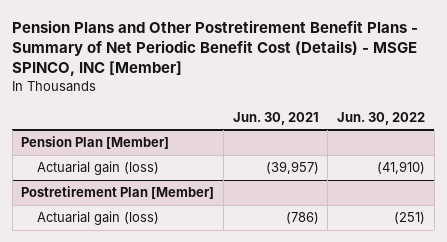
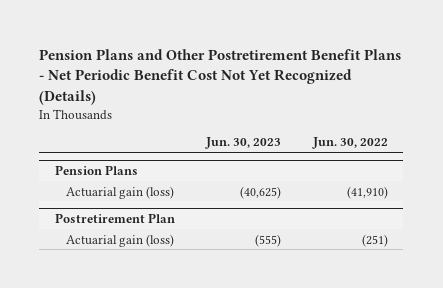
[12,19,419,77] Pension Plans and Other Postretirement Benefit Plans - Summary of Net Periodic Benefit Cost (Details) - MSGE SPINCO, INC [Member] -> [39,48,402,105] Pension Plans and Other Postretirement Benefit Plans - Net Periodic Benefit Cost Not Yet Recognized (Details)
[232,111,319,125] Jun. 30, 2021 -> none
none -> [205,137,282,150] Jun. 30, 2023
[21,136,170,150] Pension Plan [Member] -> [55,165,139,176] Pension Plans
[21,186,215,200] Postretirement Plan [Member] -> [55,213,176,224] Postretirement Plan

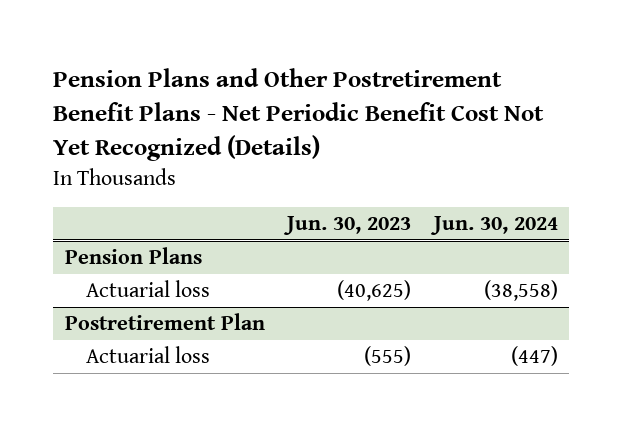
[311,137,388,150] Jun. 30, 2022 -> none
none -> [429,216,558,236] Jun. 30, 2024
[66,185,175,199] Actuarial gain (loss) -> [85,280,210,298] Actuarial loss
[66,233,175,247] Actuarial gain (loss) -> [85,346,210,364] Actuarial loss

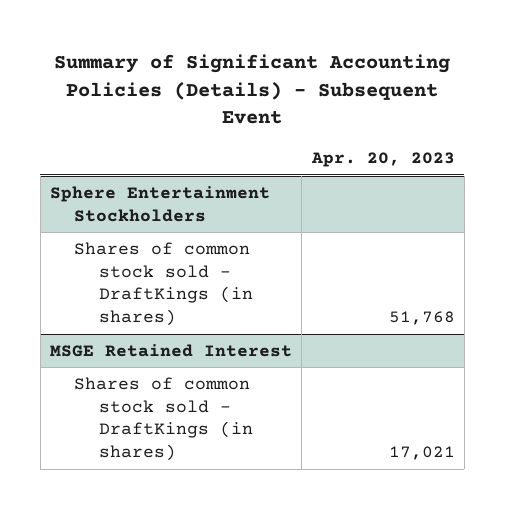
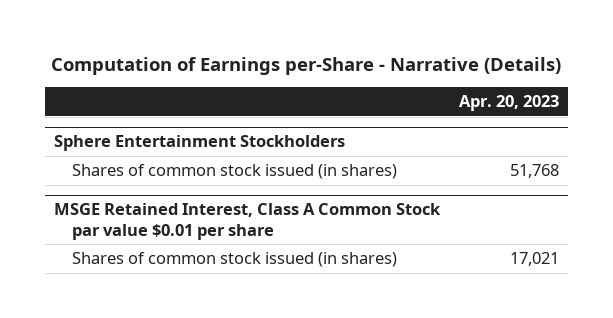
[54,54,451,125] Summary of Significant Accounting Policies (Details) - Subsequent Event -> [51,56,562,75] Computation of Earnings per-Share - Narrative (Details)
[50,343,293,357] MSGE Retained Interest -> none
[74,241,253,327] Shares of common stock sold - DraftKings (in shares) -> [72,164,398,180] Shares of common stock issued (in shares)
none -> [54,203,442,240] MSGE Retained Interest, Class A Common Stock par value $0.01 per share
[74,376,253,462] Shares of common stock sold - DraftKings (in shares) -> [72,252,398,268] Shares of common stock issued (in shares)

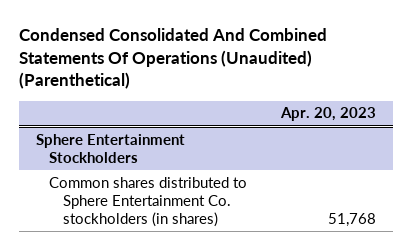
[51,56,562,75] Computation of Earnings per-Share - Narrative (Details) -> [18,28,327,90] Condensed Consolidated And Combined Statements Of Operations (Unaudited) (Parenthetical)
[54,203,442,240] MSGE Retained Interest, Class A Common Stock par value $0.01 per share -> none
[72,252,398,268] Shares of common stock issued (in shares) -> none
[72,164,398,180] Shares of common stock issued (in shares) -> [49,176,248,227] Common shares distributed to Sphere Entertainment Co. stockholders (in shares)

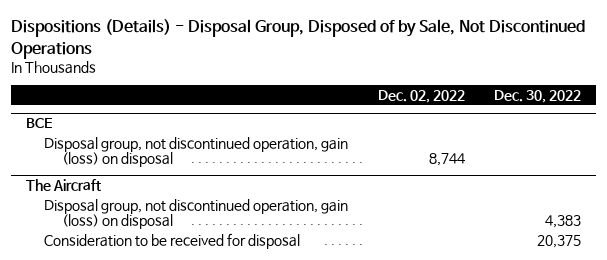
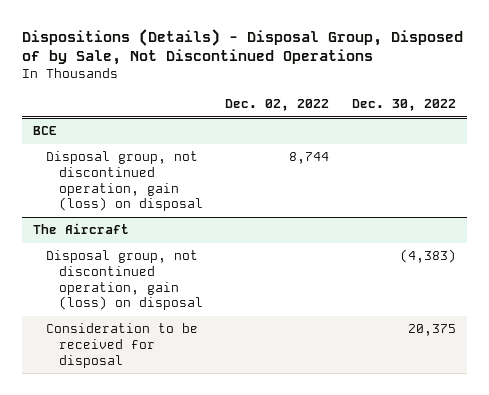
[545,215,582,229] 4,383 -> [399,249,456,264] (4,383)

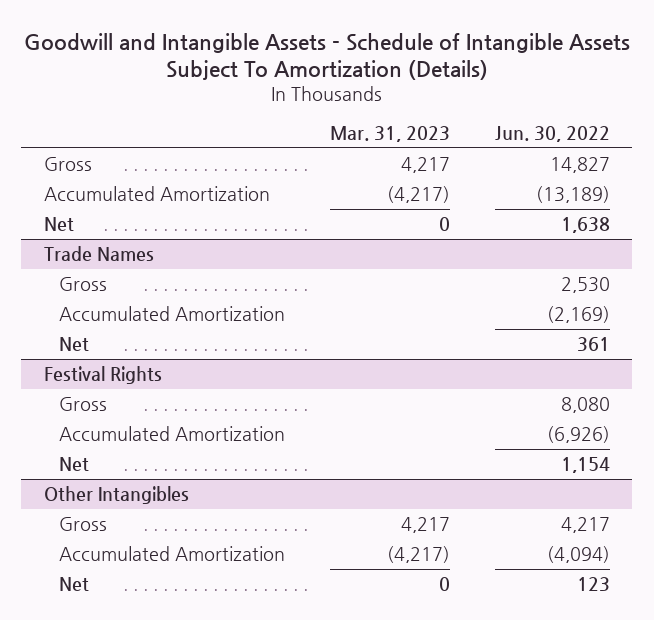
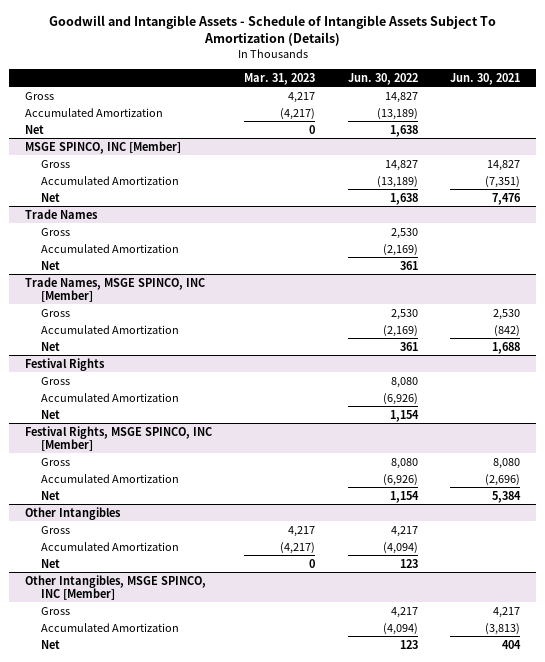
none -> [450,72,521,85] Jun. 30, 2021
none -> [25,140,182,154] MSGE SPINCO, INC [Member]
none -> [40,159,70,168] Gross
none -> [40,175,179,185] Accumulated Amortization
none -> [40,192,60,202] Net
none -> [25,276,206,302] Trade Names, MSGE SPINCO, INC [Member]
none -> [40,308,70,317] Gross
none -> [40,324,179,334] Accumulated Amortization
none -> [40,341,60,351] Net
none -> [25,425,213,451] Festival Rights, MSGE SPINCO, INC [Member]
none -> [40,457,70,466] Gross
none -> [40,473,179,483] Accumulated Amortization
none -> [40,490,60,500] Net
none -> [25,574,207,600] Other Intangibles, MSGE SPINCO, INC [Member]
none -> [40,606,70,615] Gross
none -> [40,622,179,632] Accumulated Amortization
none -> [40,639,60,649] Net

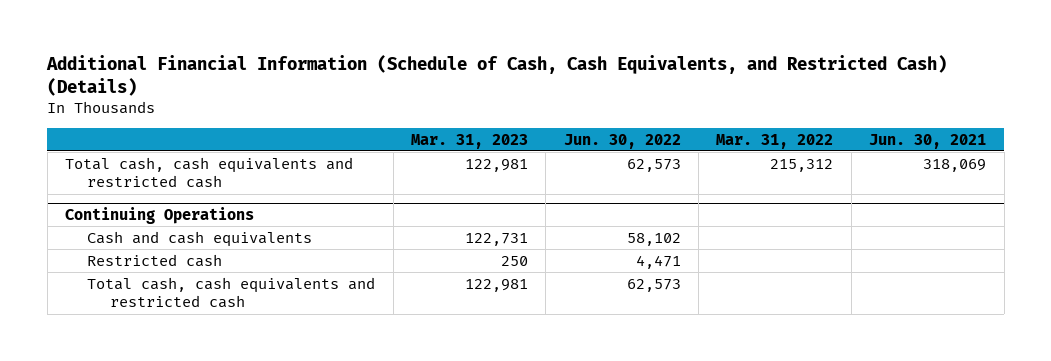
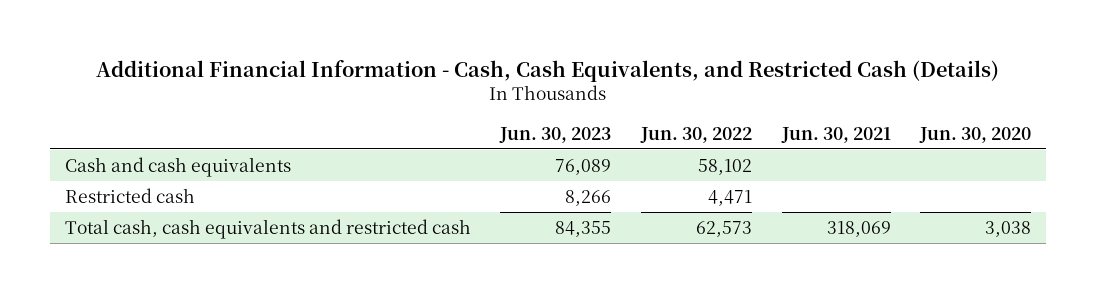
[46,55,948,97] Additional Financial Information (Schedule of Cash, Cash Equivalents, and Restricted Cash) (Details) -> [96,59,1000,82] Additional Financial Information - Cash, Cash Equivalents, and Restricted Cash (Details)
[411,133,529,149] Mar. 31, 2023 -> none
[716,133,834,149] Mar. 31, 2022 -> none
none -> [499,126,612,143] Jun. 30, 2023
none -> [919,126,1032,143] Jun. 30, 2020
[65,207,255,225] Continuing Operations -> none
[87,276,376,309] Total cash, cash equivalents and restricted cash -> none
[65,156,354,189] Total cash, cash equivalents and restricted cash -> [64,218,471,239] Total cash, cash equivalents and restricted cash

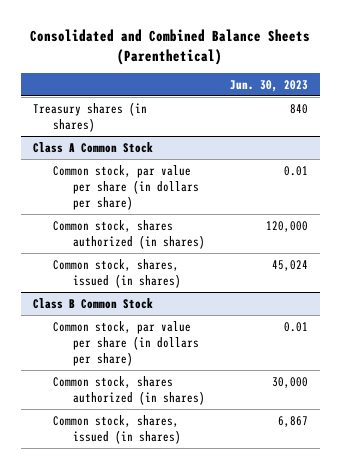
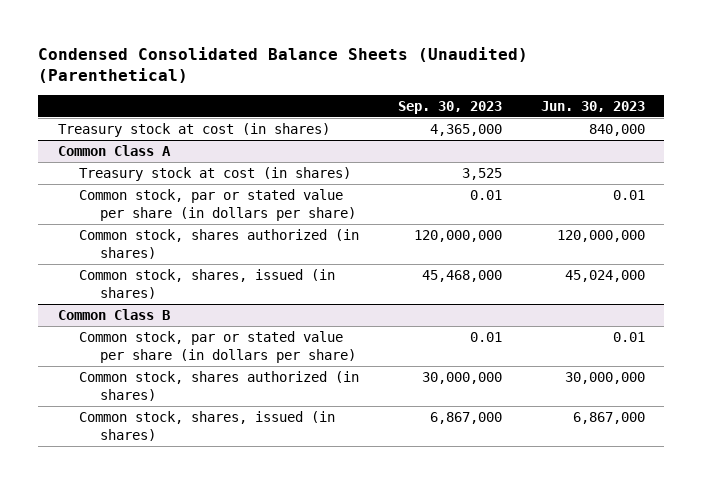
[30,28,311,65] Consolidated and Combined Balance Sheets (Parenthetical) -> [38,46,529,84] Condensed Consolidated Balance Sheets (Unaudited) (Parenthetical)
none -> [397,100,502,114] Sep. 30, 2023
[33,101,148,132] Treasury shares (in shares) -> [57,122,330,137] Treasury stock at cost (in shares)
[289,103,308,114] 840 -> [588,123,645,136] 840,000
[33,141,154,153] Class A Common Stock -> [57,144,171,156] Common Class A
none -> [78,166,351,181] Treasury stock at cost (in shares)
[53,164,200,210] Common stock, par value per share (in dollars per share) -> [78,188,357,221] Common stock, par or stated value per share (in dollars per share)
[265,220,308,232] 120,000 -> [556,229,645,242] 120,000,000
[271,259,308,271] 45,024 -> [564,269,645,282] 45,024,000
[33,297,154,309] Class B Common Stock -> [57,308,170,320] Common Class B
[53,320,200,366] Common stock, par value per share (in dollars per share) -> [78,330,357,363] Common stock, par or stated value per share (in dollars per share)
[271,376,308,388] 30,000 -> [564,371,645,384] 30,000,000
[277,415,308,427] 6,867 -> [572,411,645,424] 6,867,000

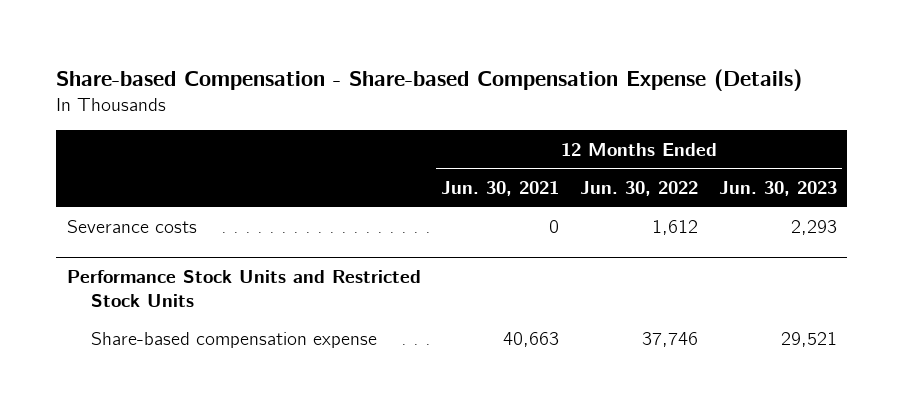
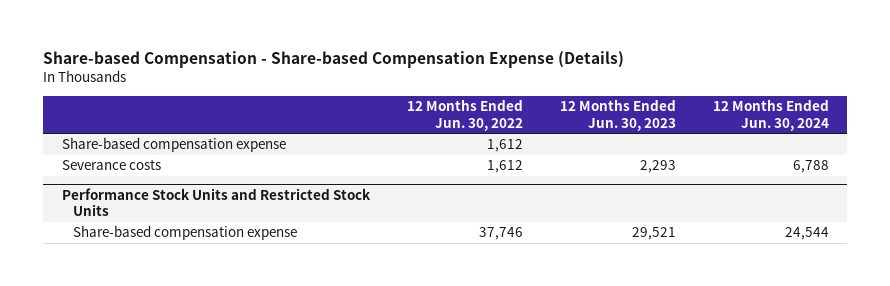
[441,180,560,196] Jun. 30, 2021 -> none
none -> [712,99,829,131] 12 Months Ended Jun. 30, 2024
none -> [61,137,286,153] Share-based compensation expense

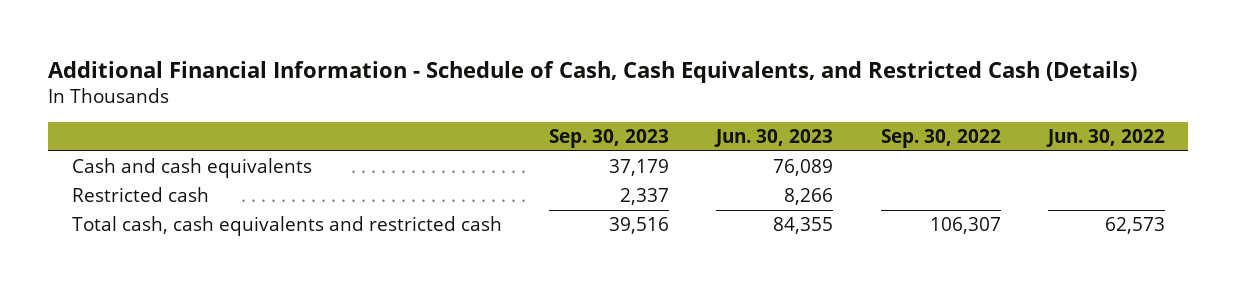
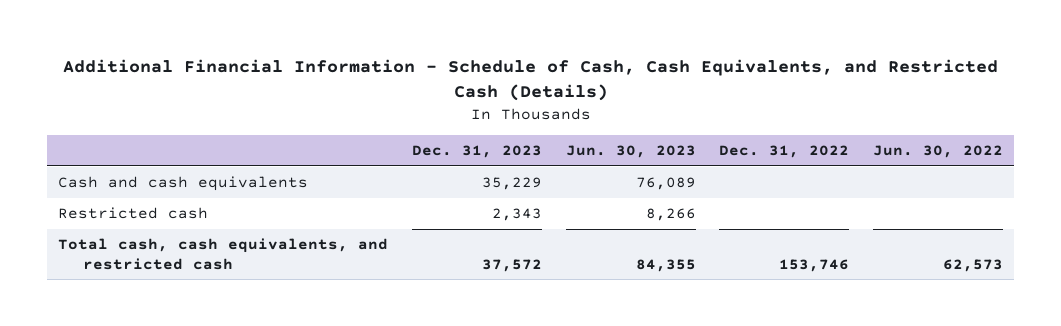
[549,129,670,149] Sep. 30, 2023 -> none
[880,129,1001,149] Sep. 30, 2022 -> none
none -> [411,145,542,159] Dec. 31, 2023
none -> [719,145,850,159] Dec. 31, 2022
[71,216,502,237] Total cash, cash equivalents and restricted cash -> [58,238,389,270] Total cash, cash equivalents, and restricted cash

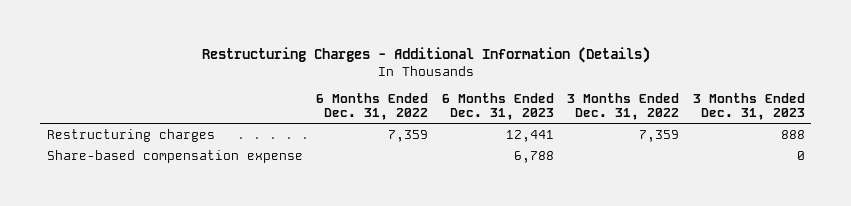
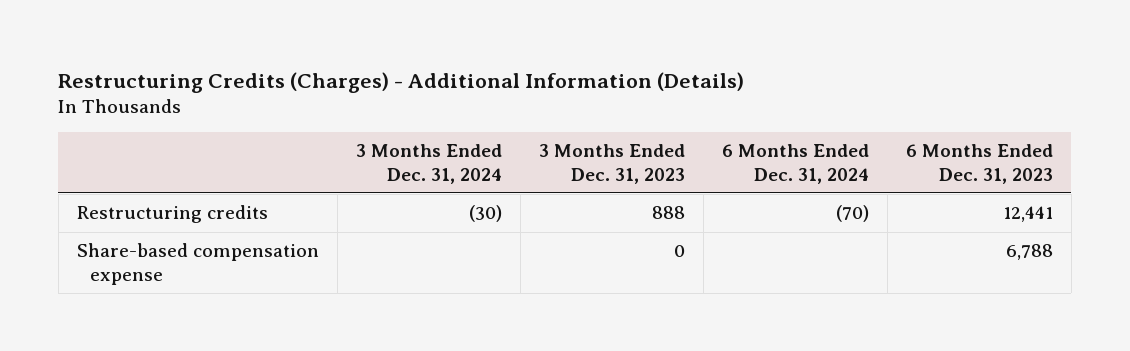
[201,47,650,64] Restructuring Charges - Additional Information (Details) -> [58,71,745,93] Restructuring Credits (Charges) - Additional Information (Details)
[316,92,429,121] 6 Months Ended Dec. 31, 2022 -> none
[567,92,680,121] 3 Months Ended Dec. 31, 2022 -> none
none -> [355,144,502,184] 3 Months Ended Dec. 31, 2024
none -> [721,144,869,184] 6 Months Ended Dec. 31, 2024
[46,128,215,142] Restructuring charges -> [76,205,268,224] Restructuring credits

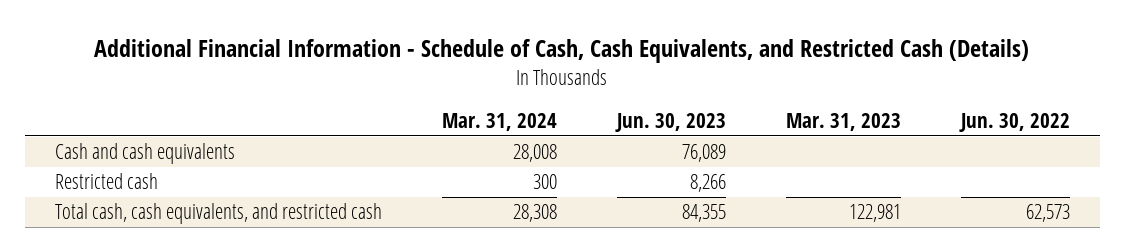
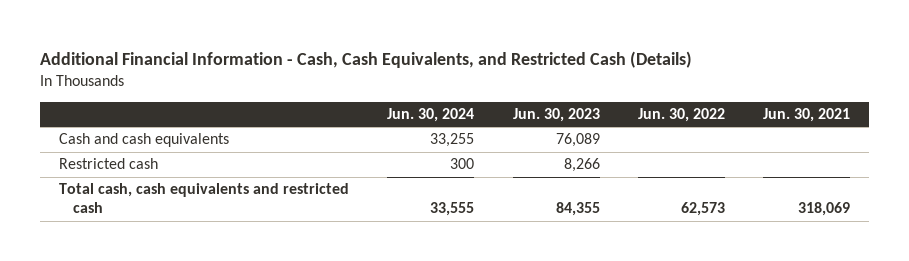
[94,38,1030,63] Additional Financial Information - Schedule of Cash, Cash Equivalents, and Restricted Cash (Details) -> [40,50,693,68] Additional Financial Information - Cash, Cash Equivalents, and Restricted Cash (Details)
[441,112,557,131] Mar. 31, 2024 -> none
[785,112,901,131] Mar. 31, 2023 -> none
none -> [387,108,475,123] Jun. 30, 2024
none -> [763,108,851,123] Jun. 30, 2021
[54,203,382,225] Total cash, cash equivalents, and restricted cash -> [59,183,350,214] Total cash, cash equivalents and restricted cash

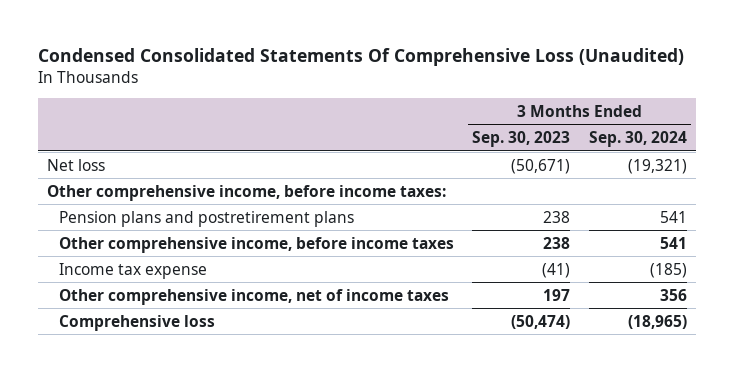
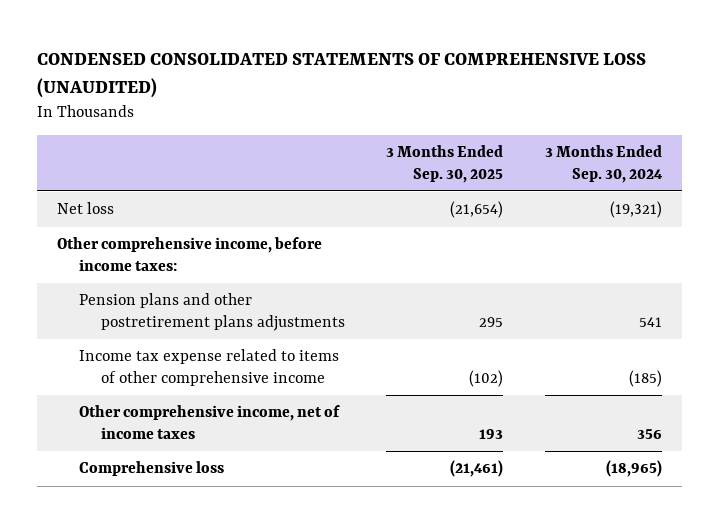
[38,48,685,67] Condensed Consolidated Statements Of Comprehensive Loss (Unaudited) -> [36,52,646,98] CONDENSED CONSOLIDATED STATEMENTS OF COMPREHENSIVE LOSS (UNAUDITED)
[472,131,571,148] Sep. 30, 2023 -> none
none -> [386,145,504,183] 3 Months Ended Sep. 30, 2025
[58,236,454,253] Other comprehensive income, before income taxes -> none
[58,210,354,227] Pension plans and postretirement plans -> [79,293,345,331] Pension plans and other postretirement plans adjustments
[58,262,207,279] Income tax expense -> [79,349,340,386] Income tax expense related to items of other comprehensive income

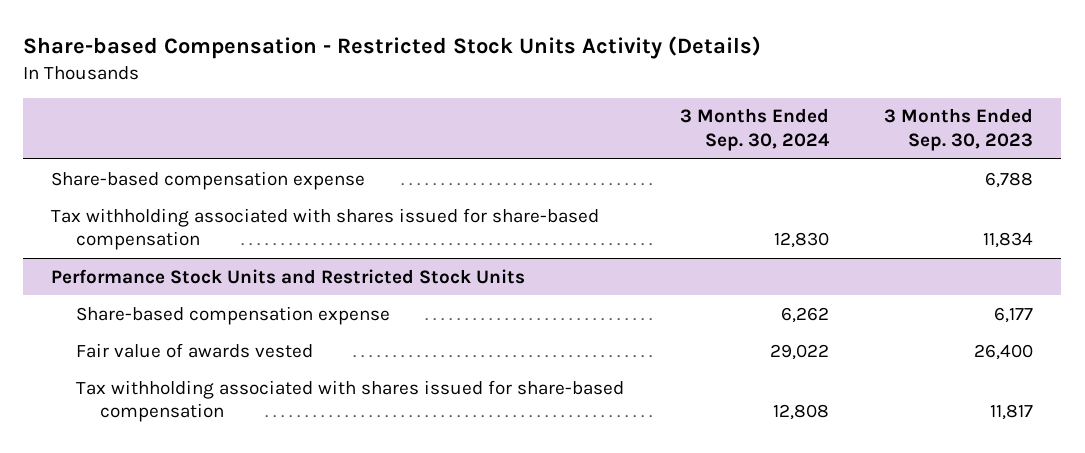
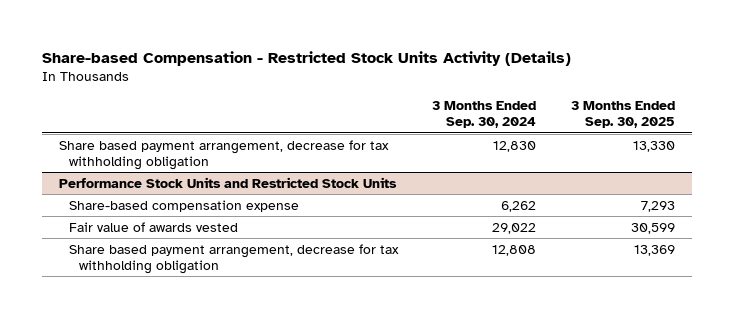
[884,108,1034,151] 3 Months Ended Sep. 30, 2023 -> none
none -> [570,101,675,129] 3 Months Ended Sep. 30, 2025
[51,170,366,190] Share-based compensation expense -> none
[51,207,600,251] Tax withholding associated with shares issued for share-based compensation -> [59,139,390,170] Share based payment arrangement, decrease for tax withholding obligation
[75,379,624,423] Tax withholding associated with shares issued for share-based compensation -> [69,243,400,274] Share based payment arrangement, decrease for tax withholding obligation

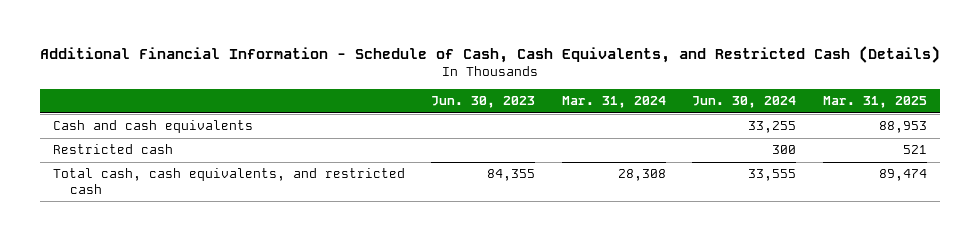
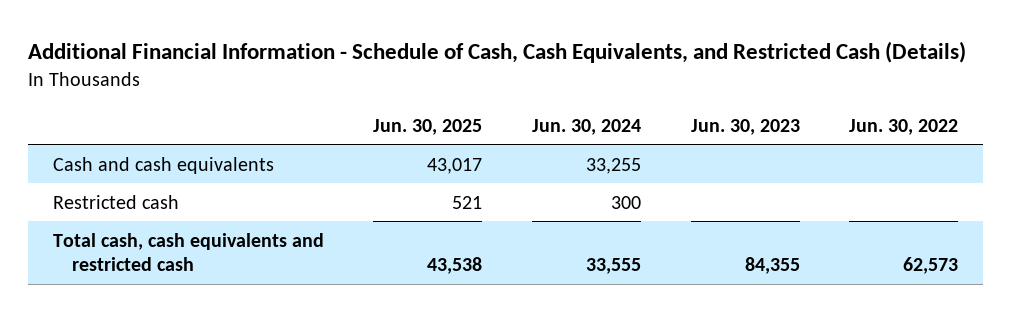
[561,96,666,109] Mar. 31, 2024 -> none
[822,96,927,109] Mar. 31, 2025 -> none
none -> [373,118,483,135] Jun. 30, 2025
none -> [849,118,959,135] Jun. 30, 2022
[53,168,406,194] Total cash, cash equivalents, and restricted cash -> [52,232,324,272] Total cash, cash equivalents and restricted cash

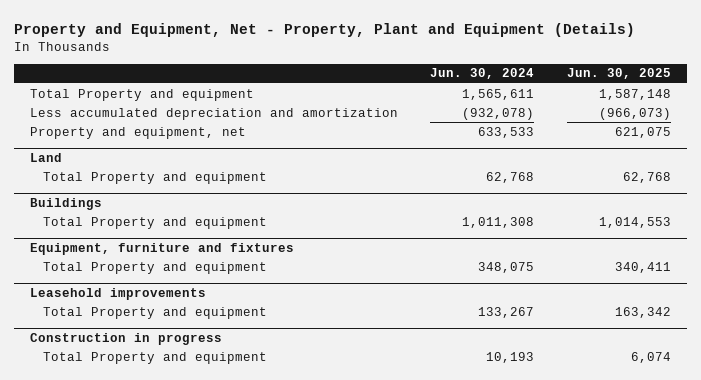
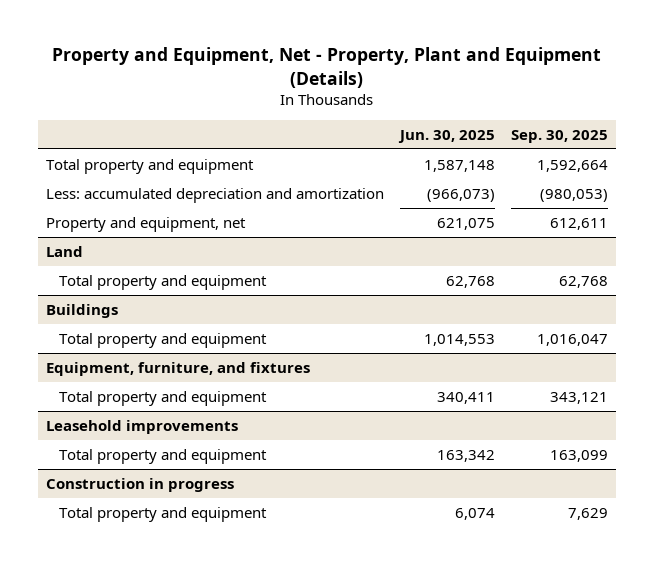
[430,68,535,80] Jun. 30, 2024 -> none
none -> [511,129,609,143] Sep. 30, 2025
[30,88,255,101] Total Property and equipment -> [45,158,254,174] Total property and equipment
[30,107,399,120] Less accumulated depreciation and amortization -> [45,187,384,203] Less: accumulated depreciation and amortization
[43,171,268,184] Total Property and equipment -> [59,274,268,290] Total property and equipment
[43,216,268,229] Total Property and equipment -> [59,332,268,348] Total property and equipment
[30,243,295,256] Equipment, furniture and fixtures -> [45,361,310,376] Equipment, furniture, and fixtures
[43,261,268,274] Total Property and equipment -> [59,390,268,406] Total property and equipment
[43,306,268,319] Total Property and equipment -> [59,448,268,464] Total property and equipment
[43,351,268,364] Total Property and equipment -> [59,506,268,522] Total property and equipment

